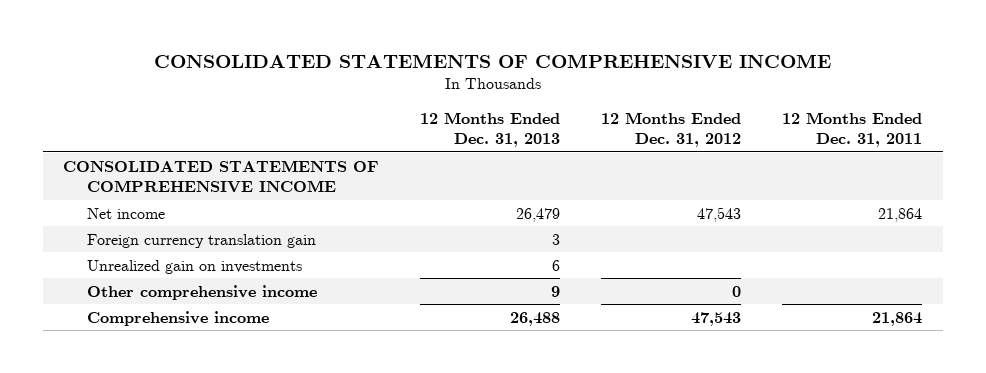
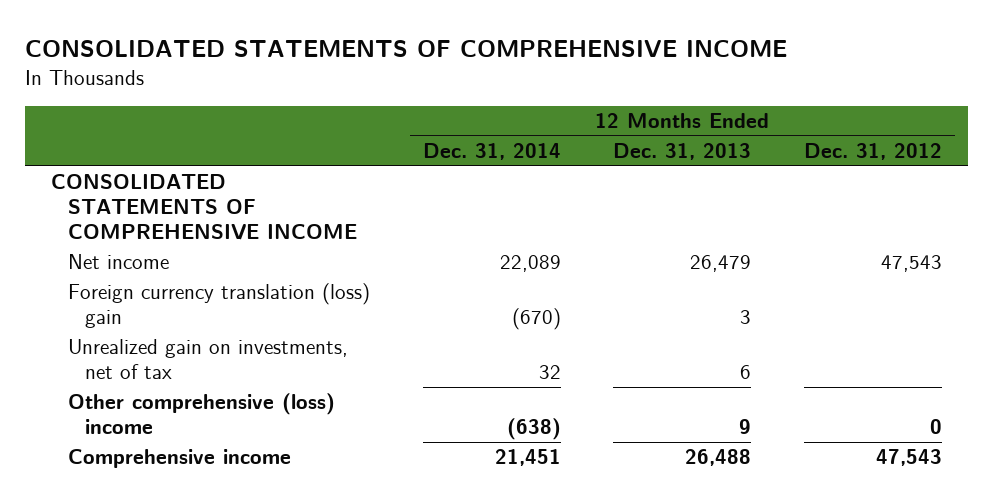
[782,112,923,148] 12 Months Ended Dec. 31, 2011 -> none
none -> [422,142,561,160] Dec. 31, 2014
[87,233,317,248] Foreign currency translation gain -> [68,283,371,329] Foreign currency translation (loss) gain
[87,259,303,274] Unrealized gain on investments -> [68,339,349,380] Unrealized gain on investments, net of tax
[87,284,318,300] Other comprehensive income -> [68,393,336,435] Other comprehensive (loss) income

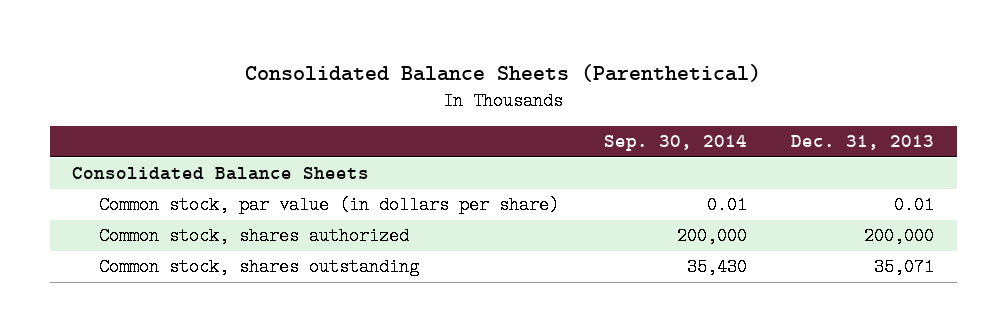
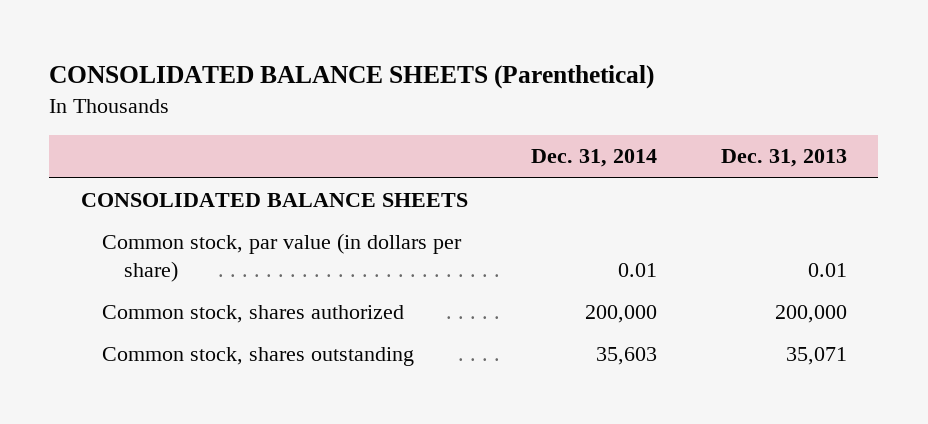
[245,64,762,83] Consolidated Balance Sheets (Parenthetical) -> [49,65,655,90] CONSOLIDATED BALANCE SHEETS (Parenthetical)
[603,135,747,152] Sep. 30, 2014 -> none
none -> [531,149,658,168] Dec. 31, 2014
[72,167,370,181] Consolidated Balance Sheets -> [80,193,468,208] CONSOLIDATED BALANCE SHEETS

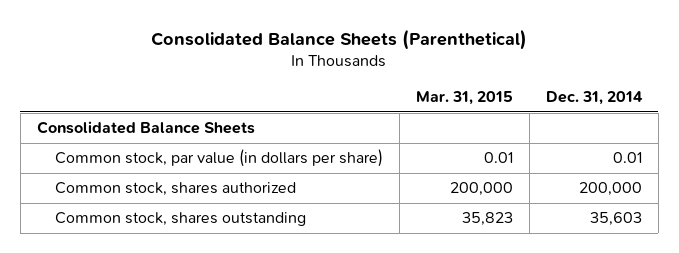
[49,65,655,90] CONSOLIDATED BALANCE SHEETS (Parenthetical) -> [151,28,528,50] Consolidated Balance Sheets (Parenthetical)
[720,149,847,168] Dec. 31, 2013 -> none
none -> [415,91,513,106] Mar. 31, 2015
[80,193,468,208] CONSOLIDATED BALANCE SHEETS -> [36,121,255,135] Consolidated Balance Sheets

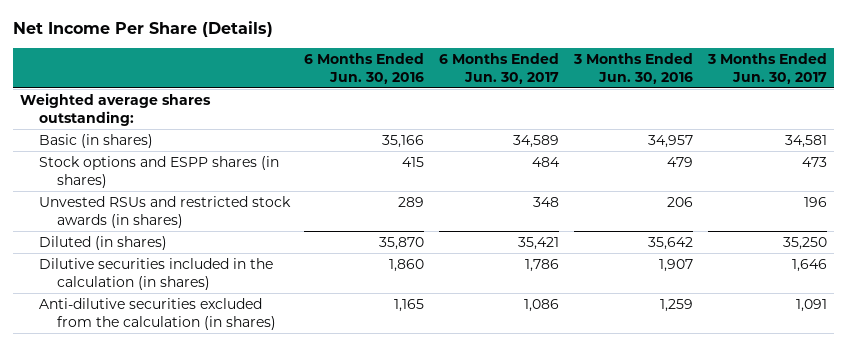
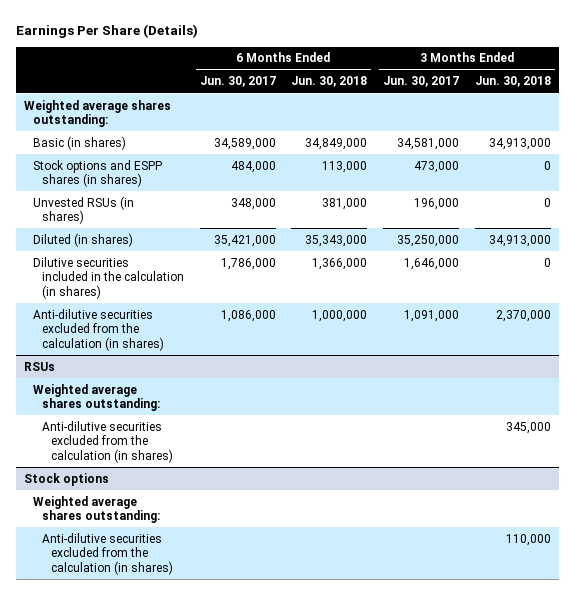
[12,21,273,38] Net Income Per Share (Details) -> [16,23,199,38] Earnings Per Share (Details)
[304,53,425,84] 6 Months Ended Jun. 30, 2016 -> none
[572,53,693,84] 3 Months Ended Jun. 30, 2016 -> none
none -> [291,76,368,88] Jun. 30, 2018
none -> [474,76,551,88] Jun. 30, 2018
[513,135,560,149] 34,589 -> [213,137,276,150] 34,589,000
[784,135,827,149] 34,581 -> [396,137,459,150] 34,581,000
[532,157,561,168] 484 -> [230,160,276,173] 484,000
[801,157,827,168] 473 -> [413,160,459,173] 473,000
[38,196,291,228] Unvested RSUs and restricted stock awards (in shares) -> [33,195,135,225] Unvested RSUs (in shares)
[533,197,560,208] 348 -> [230,197,276,210] 348,000
[803,197,827,208] 196 -> [413,197,459,210] 196,000
[518,237,560,251] 35,421 -> [213,234,276,247] 35,421,000
[782,237,827,251] 35,250 -> [396,234,459,247] 35,250,000
[525,259,560,273] 1,786 -> [220,257,276,270] 1,786,000
[791,259,827,273] 1,646 -> [403,257,459,270] 1,646,000
[524,299,560,313] 1,086 -> [220,309,276,322] 1,086,000
[795,299,827,313] 1,091 -> [403,309,459,322] 1,091,000
none -> [24,361,56,371] RSUs
none -> [33,383,160,412] Weighted average shares outstanding:
none -> [41,420,173,463] Anti-dilutive securities excluded from the calculation (in shares)
none -> [24,472,110,486] Stock options
none -> [33,495,160,524] Weighted average shares outstanding:
none -> [41,532,173,575] Anti-dilutive securities excluded from the calculation (in shares)

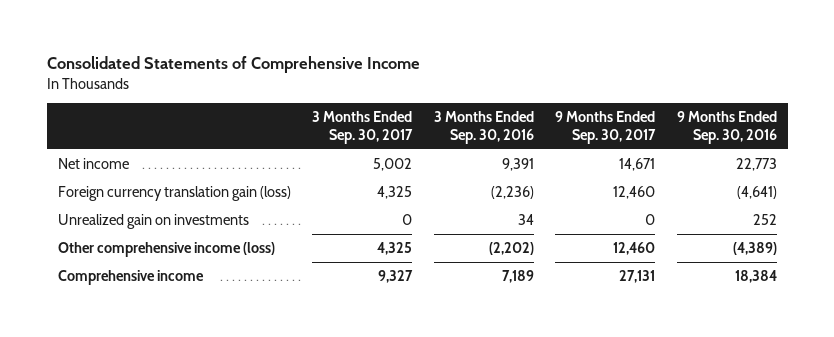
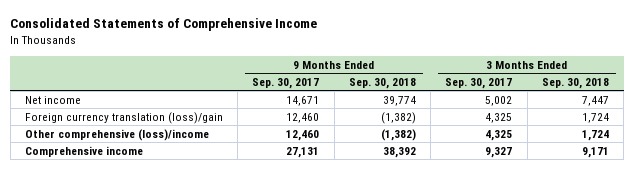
[433,111,534,144] 3 Months Ended Sep. 30, 2016 -> none
[676,111,777,144] 9 Months Ended Sep. 30, 2016 -> none
none -> [348,77,416,89] Sep. 30, 2018
none -> [541,77,609,89] Sep. 30, 2018
[57,213,249,229] Unrealized gain on investments -> none
[57,185,291,201] Foreign currency translation gain (loss) -> [24,111,223,124] Foreign currency translation (loss)/gain
[57,241,275,257] Other comprehensive income (loss) -> [24,128,209,141] Other comprehensive (loss)/income

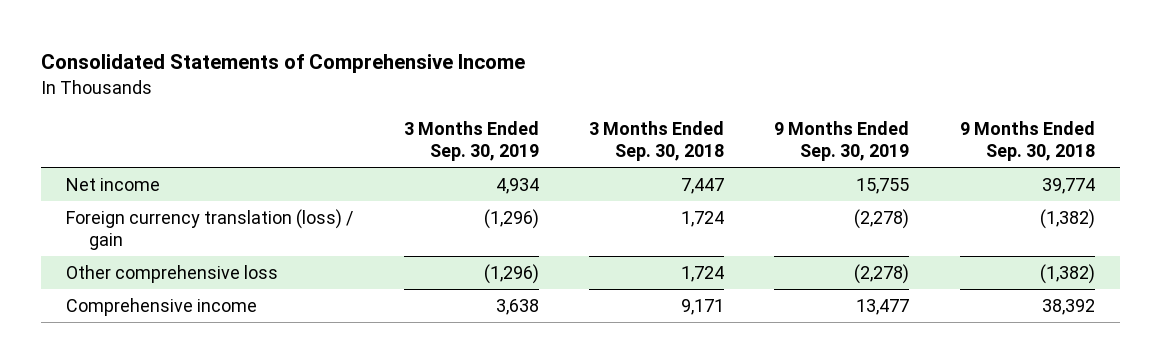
[252,77,320,89] Sep. 30, 2017 -> none
[445,77,513,89] Sep. 30, 2017 -> none
none -> [403,120,539,162] 3 Months Ended Sep. 30, 2019
none -> [774,120,910,162] 9 Months Ended Sep. 30, 2019
[24,111,223,124] Foreign currency translation (loss)/gain -> [66,208,354,251] Foreign currency translation (loss) / gain
[24,128,209,141] Other comprehensive (loss)/income -> [66,264,279,283] Other comprehensive loss

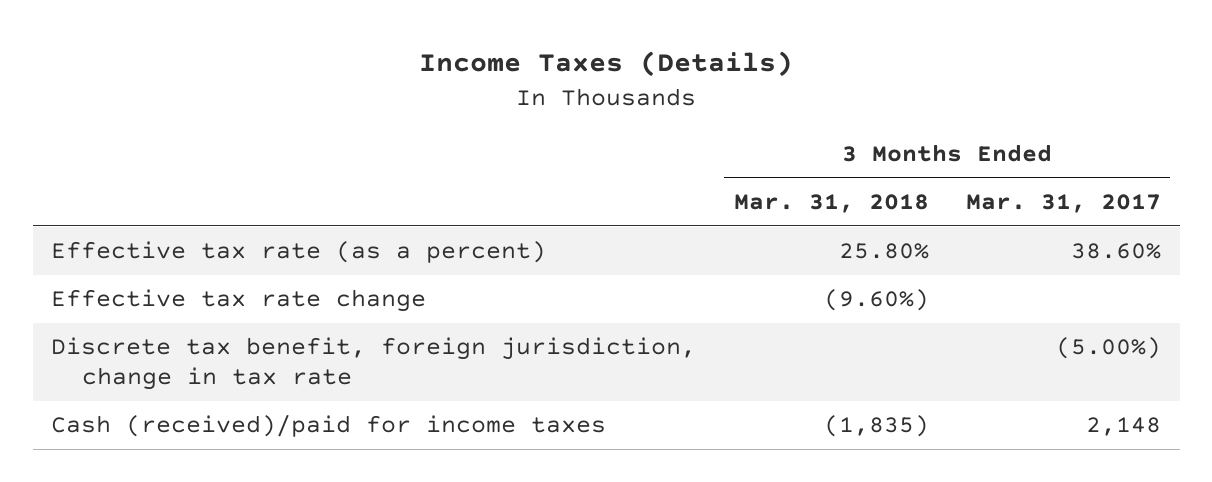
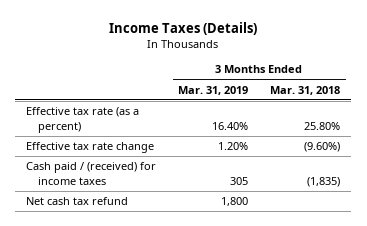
[965,194,1161,214] Mar. 31, 2017 -> none
none -> [178,85,249,95] Mar. 31, 2019
[51,337,697,391] Discrete tax benefit, foreign jurisdiction, change in tax rate -> none
[51,414,607,438] Cash (received)/paid for income taxes -> [26,162,157,185] Cash paid / (received) for income taxes
none -> [26,197,129,206] Net cash tax refund

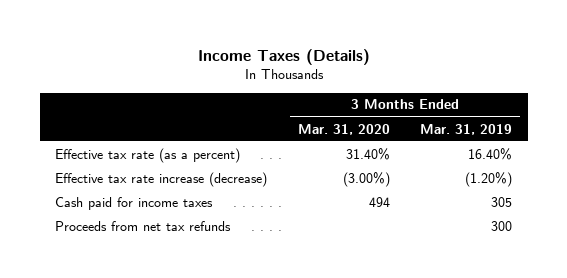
[270,85,341,95] Mar. 31, 2018 -> none
none -> [297,123,390,135] Mar. 31, 2020
[26,142,155,154] Effective tax rate change -> [54,171,267,187] Effective tax rate increase (decrease)
[218,142,249,151] 1.20% -> [465,171,513,187] (1.20%)
[26,162,157,185] Cash paid / (received) for income taxes -> [54,196,213,210] Cash paid for income taxes
[26,197,129,206] Net cash tax refund -> [54,220,231,231] Proceeds from net tax refunds
[221,197,249,207] 1,800 -> [491,220,513,231] 300

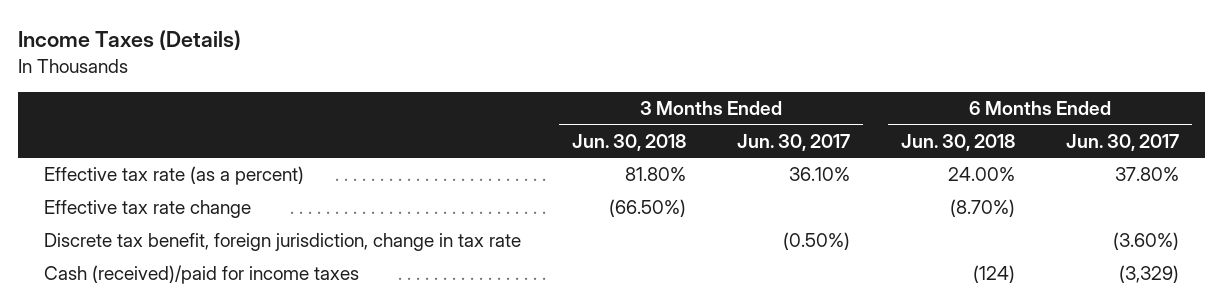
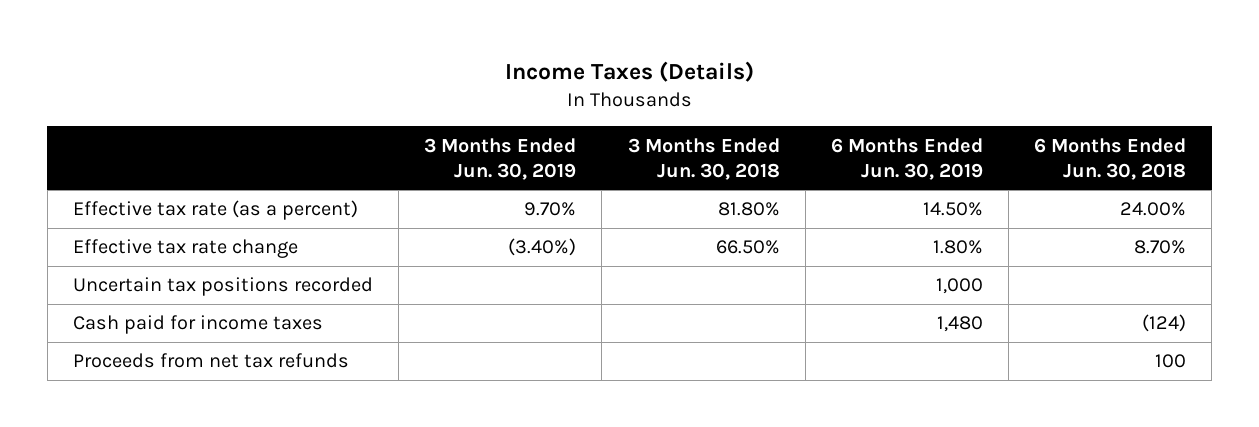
[736,133,850,151] Jun. 30, 2017 -> none
[1066,133,1180,151] Jun. 30, 2017 -> none
none -> [424,137,577,180] 3 Months Ended Jun. 30, 2019
none -> [830,137,983,180] 6 Months Ended Jun. 30, 2019
[43,233,521,252] Discrete tax benefit, foreign jurisdiction, change in tax rate -> none
[608,199,686,218] (66.50%) -> [715,240,780,255] 66.50%
[949,199,1015,218] (8.70%) -> [1134,240,1187,255] 8.70%
none -> [72,277,373,297] Uncertain tax positions recorded
[43,265,359,285] Cash (received)/paid for income taxes -> [72,315,323,335] Cash paid for income taxes
none -> [72,353,349,369] Proceeds from net tax refunds

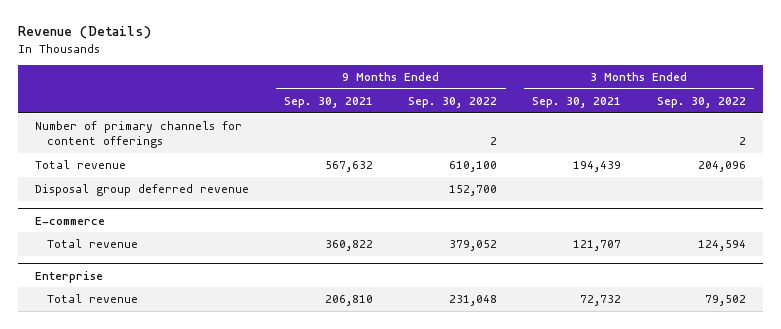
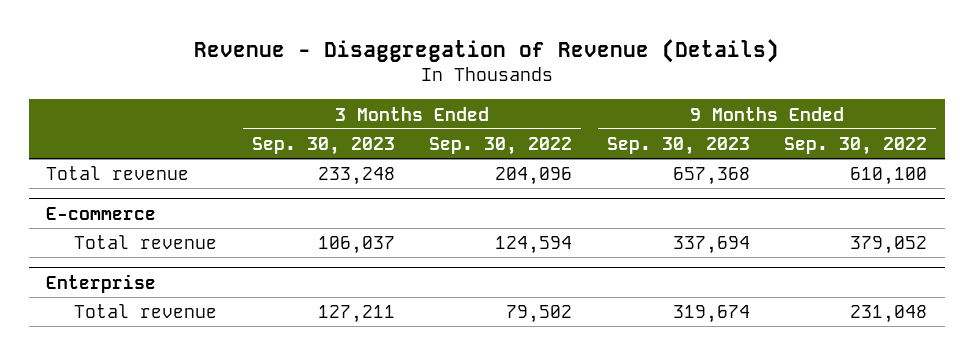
[17,26,151,40] Revenue (Details) -> [193,38,779,63] Revenue - Disaggregation of Revenue (Details)
[284,96,374,108] Sep. 30, 2021 -> none
[532,96,622,108] Sep. 30, 2021 -> none
none -> [251,137,395,156] Sep. 30, 2023
none -> [606,137,750,156] Sep. 30, 2023
[35,121,243,149] Number of primary channels for content offerings -> none
[35,184,250,197] Disposal group deferred revenue -> none

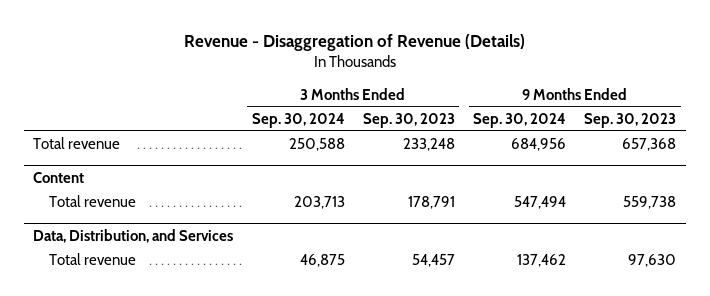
[429,137,573,156] Sep. 30, 2022 -> none
[784,137,928,156] Sep. 30, 2022 -> none
none -> [251,112,345,128] Sep. 30, 2024
none -> [473,112,567,128] Sep. 30, 2024
[45,207,156,221] E-commerce -> [33,171,85,183] Content
[317,236,395,255] 106,037 -> [407,196,455,210] 178,791
[672,236,750,255] 337,694 -> [623,196,677,210] 559,738
[45,274,156,294] Enterprise -> [33,228,234,243] Data, Distribution, and Services
[317,305,395,324] 127,211 -> [411,254,455,268] 54,457
[672,305,750,324] 319,674 -> [628,254,677,268] 97,630

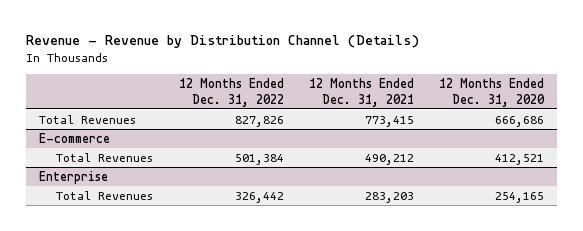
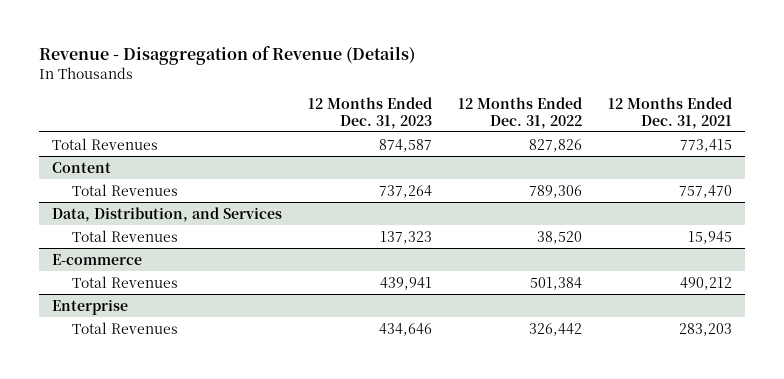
[26,35,420,49] Revenue - Revenue by Distribution Channel (Details) -> [38,46,415,66] Revenue - Disaggregation of Revenue (Details)
[439,77,546,107] 12 Months Ended Dec. 31, 2020 -> none
none -> [308,97,433,129] 12 Months Ended Dec. 31, 2023
none -> [51,161,111,173] Content
none -> [72,183,179,196] Total Revenues
none -> [51,206,282,222] Data, Distribution, and Services
none -> [72,229,179,242] Total Revenues

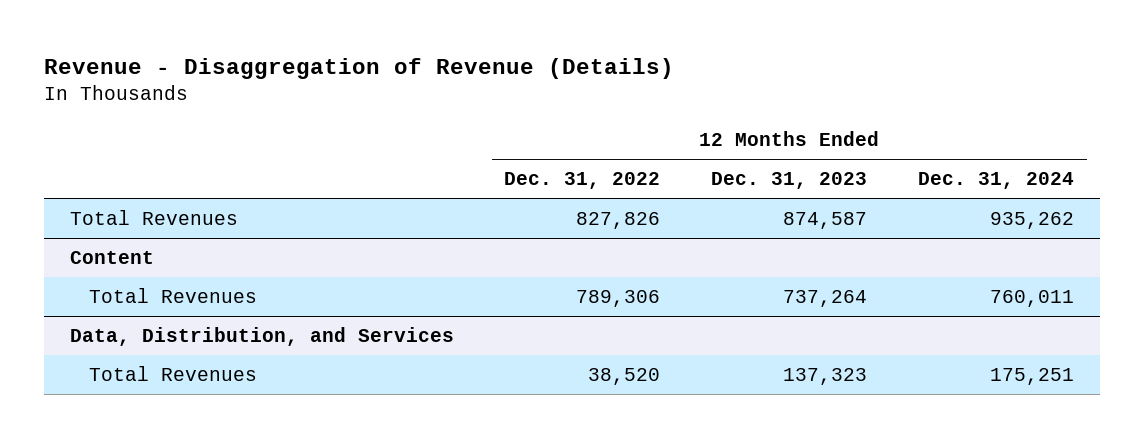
[608,97,733,129] 12 Months Ended Dec. 31, 2021 -> none
none -> [918,172,1075,190] Dec. 31, 2024
[51,253,142,265] E-commerce -> none
[72,275,179,288] Total Revenues -> none
[51,298,128,315] Enterprise -> none
[72,321,179,334] Total Revenues -> none

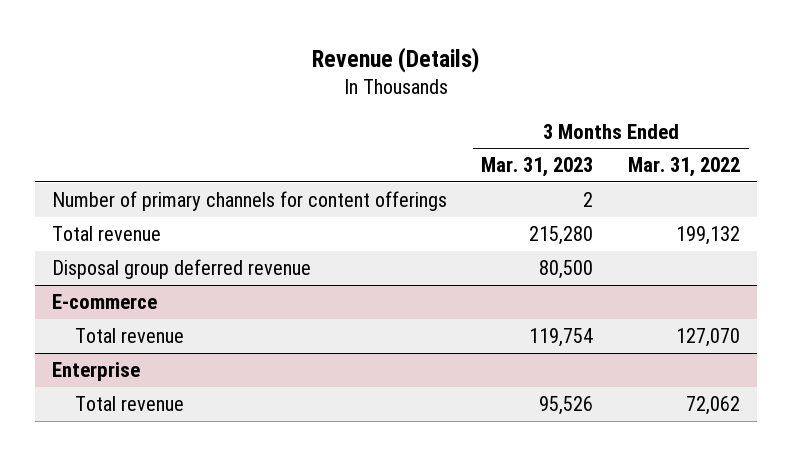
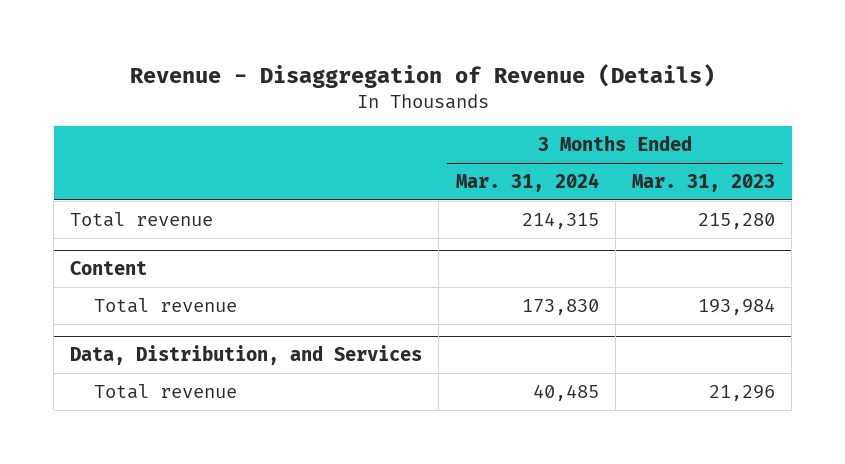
[311,46,479,73] Revenue (Details) -> [129,63,715,88] Revenue - Disaggregation of Revenue (Details)
[627,157,740,178] Mar. 31, 2022 -> none
none -> [455,172,599,192] Mar. 31, 2024
[52,191,448,212] Number of primary channels for content offerings -> none
[52,259,312,280] Disposal group deferred revenue -> none
[52,294,158,310] E-commerce -> [70,260,148,275] Content
[529,328,594,348] 119,754 -> [698,297,776,315] 193,984
[52,362,141,382] Enterprise -> [70,344,423,365] Data, Distribution, and Services
[539,396,594,416] 95,526 -> [709,384,776,401] 21,296

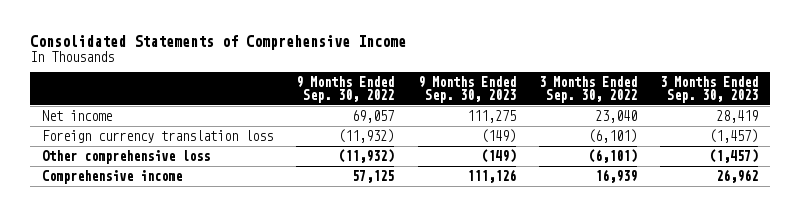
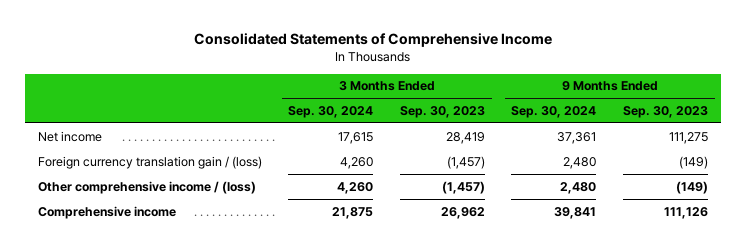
[296,76,395,103] 9 Months Ended Sep. 30, 2022 -> none
[538,76,637,103] 3 Months Ended Sep. 30, 2022 -> none
none -> [288,105,374,118] Sep. 30, 2024
none -> [511,105,597,118] Sep. 30, 2024
[41,129,273,143] Foreign currency translation loss -> [37,155,262,169] Foreign currency translation gain / (loss)
[41,149,210,164] Other comprehensive loss -> [37,180,256,194] Other comprehensive income / (loss)

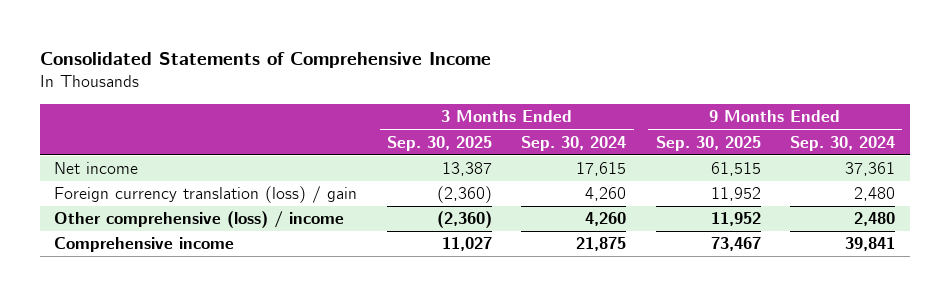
[399,105,485,118] Sep. 30, 2023 -> none
[623,105,709,118] Sep. 30, 2023 -> none
none -> [386,135,492,151] Sep. 30, 2025
none -> [655,135,761,151] Sep. 30, 2025
[37,155,262,169] Foreign currency translation gain / (loss) -> [54,186,358,204] Foreign currency translation (loss) / gain
[37,180,256,194] Other comprehensive income / (loss) -> [54,211,345,229] Other comprehensive (loss) / income

